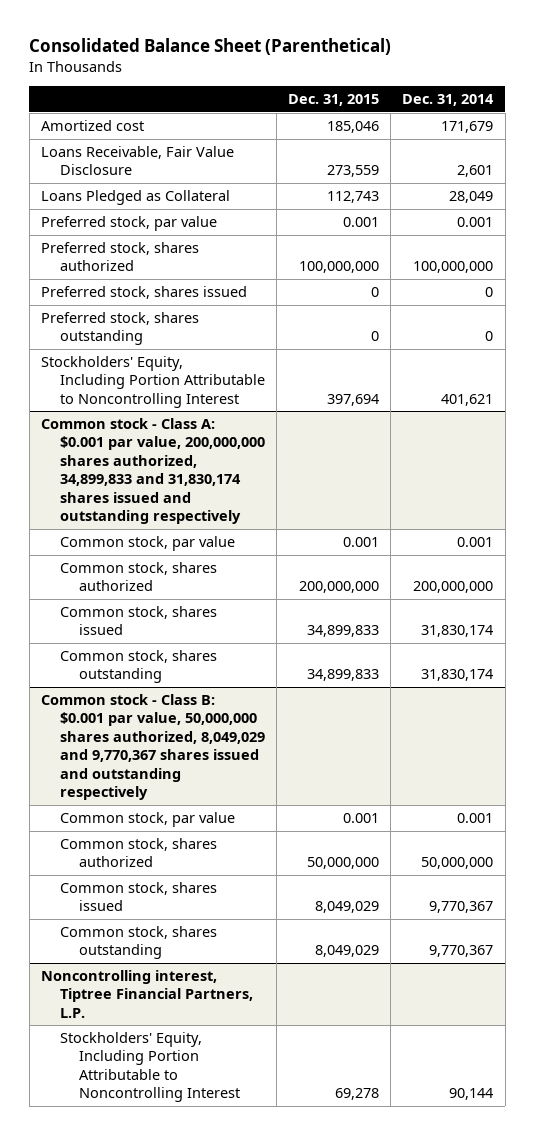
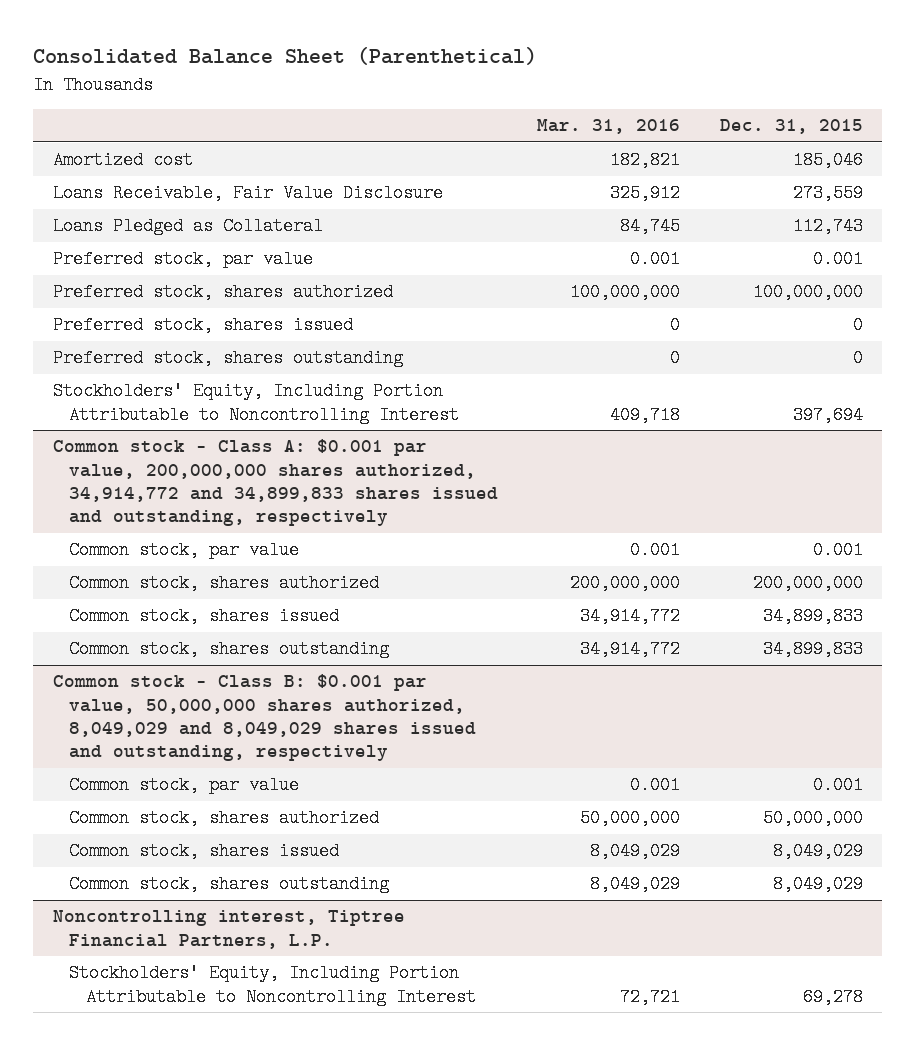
[402,94,495,107] Dec. 31, 2014 -> none
none -> [537,119,681,135] Mar. 31, 2016
[40,418,265,525] Common stock - Class A: $0.001 par value, 200,000,000 shares authorized, 34,899,833 and 31,830,174 shares issued and outstanding respectively -> [52,439,499,527] Common stock - Class A: $0.001 par value, 200,000,000 shares authorized, 34,914,772 and 34,899,833 shares issued and outstanding, respectively
[40,694,265,801] Common stock - Class B: $0.001 par value, 50,000,000 shares authorized, 8,049,029 and 9,770,367 shares issued and outstanding respectively -> [52,674,477,762] Common stock - Class B: $0.001 par value, 50,000,000 shares authorized, 8,049,029 and 8,049,029 shares issued and outstanding, respectively

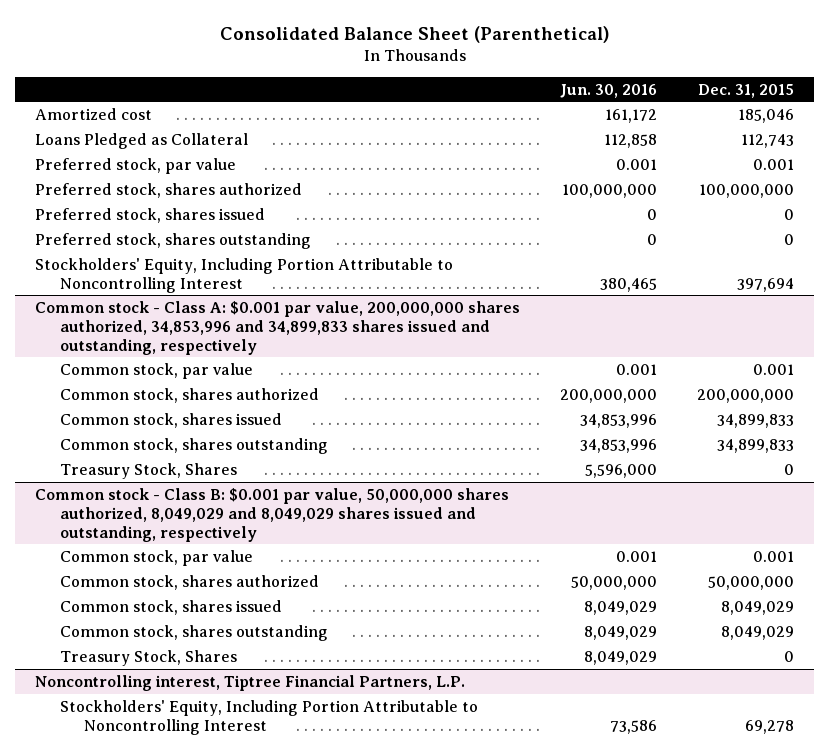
[537,119,681,135] Mar. 31, 2016 -> none
none -> [560,83,658,98] Jun. 30, 2016
[52,184,443,203] Loans Receivable, Fair Value Disclosure -> none
[52,439,499,527] Common stock - Class A: $0.001 par value, 200,000,000 shares authorized, 34,914,772 and 34,899,833 shares issued and outstanding, respectively -> [35,300,521,355] Common stock - Class A: $0.001 par value, 200,000,000 shares authorized, 34,853,996 and 34,899,833 shares issued and outstanding, respectively
none -> [59,462,237,479] Treasury Stock, Shares
none -> [59,649,237,666] Treasury Stock, Shares

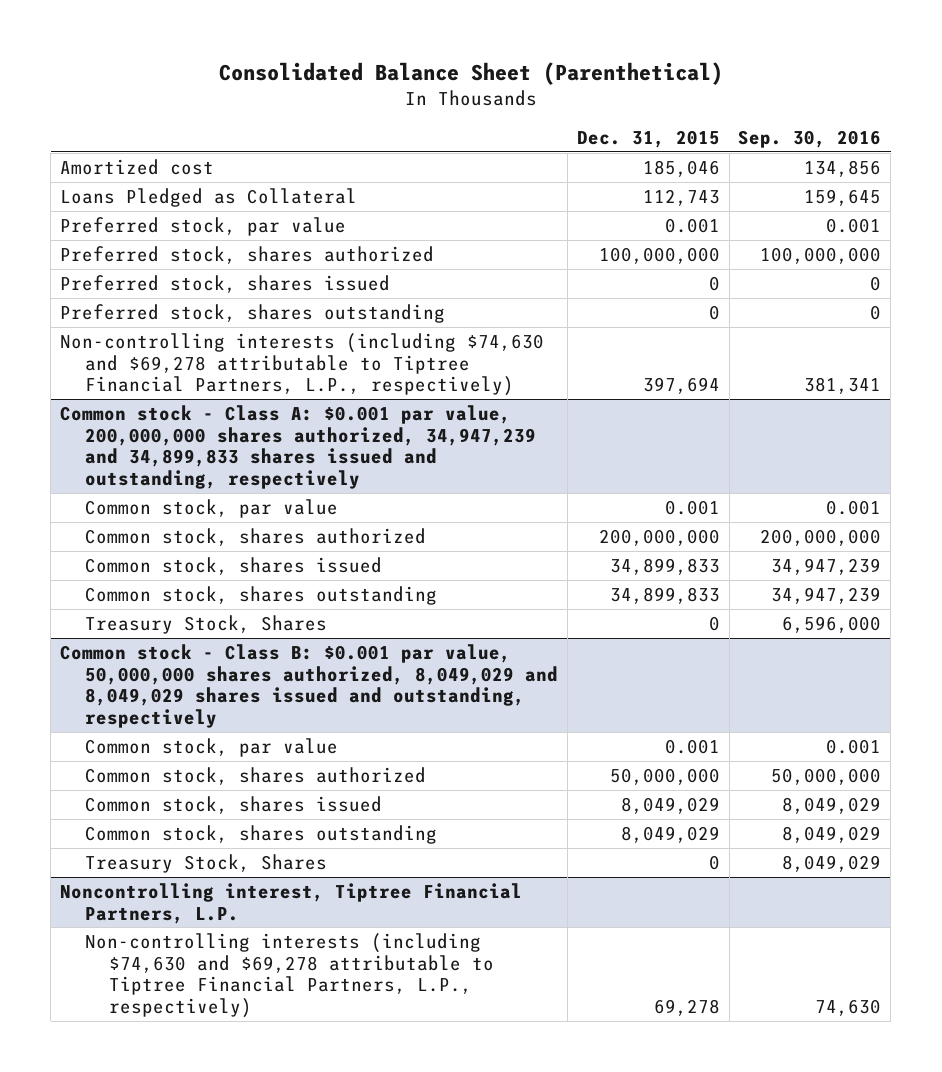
[560,83,658,98] Jun. 30, 2016 -> none
none -> [738,130,882,149] Sep. 30, 2016
[35,257,454,293] Stockholders' Equity, Including Portion Attributable to Noncontrolling Interest -> [60,332,545,397] Non-controlling interests (including $74,630 and $69,278 attributable to Tiptree Financial Partners, L.P., respectively)
[35,300,521,355] Common stock - Class A: $0.001 par value, 200,000,000 shares authorized, 34,853,996 and 34,899,833 shares issued and outstanding, respectively -> [60,404,536,489] Common stock - Class A: $0.001 par value, 200,000,000 shares authorized, 34,947,239 and 34,899,833 shares issued and outstanding, respectively
[59,699,478,735] Stockholders' Equity, Including Portion Attributable to Noncontrolling Interest -> [84,932,495,1018] Non-controlling interests (including $74,630 and $69,278 attributable to Tiptree Financial Partners, L.P., respectively)

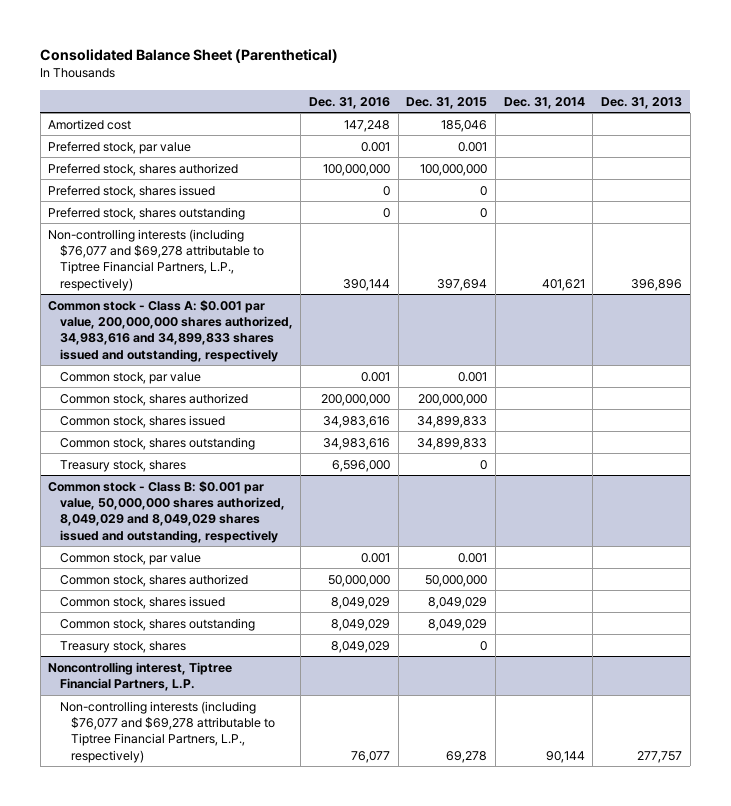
[738,130,882,149] Sep. 30, 2016 -> none
none -> [308,96,390,109] Dec. 31, 2016
none -> [503,96,585,109] Dec. 31, 2014
none -> [601,96,683,109] Dec. 31, 2013
[60,187,358,207] Loans Pledged as Collateral -> none
[60,332,545,397] Non-controlling interests (including $74,630 and $69,278 attributable to Tiptree Financial Partners, L.P., respectively) -> [48,228,264,291] Non-controlling interests (including $76,077 and $69,278 attributable to Tiptree Financial Partners, L.P., respectively)
[60,404,536,489] Common stock - Class A: $0.001 par value, 200,000,000 shares authorized, 34,947,239 and 34,899,833 shares issued and outstanding, respectively -> [48,299,293,362] Common stock - Class A: $0.001 par value, 200,000,000 shares authorized, 34,983,616 and 34,899,833 shares issued and outstanding, respectively
[84,614,327,634] Treasury Stock, Shares -> [59,459,186,472] Treasury stock, shares
[84,853,327,873] Treasury Stock, Shares -> [59,640,186,653] Treasury stock, shares
[84,932,495,1018] Non-controlling interests (including $74,630 and $69,278 attributable to Tiptree Financial Partners, L.P., respectively) -> [59,700,275,763] Non-controlling interests (including $76,077 and $69,278 attributable to Tiptree Financial Partners, L.P., respectively)

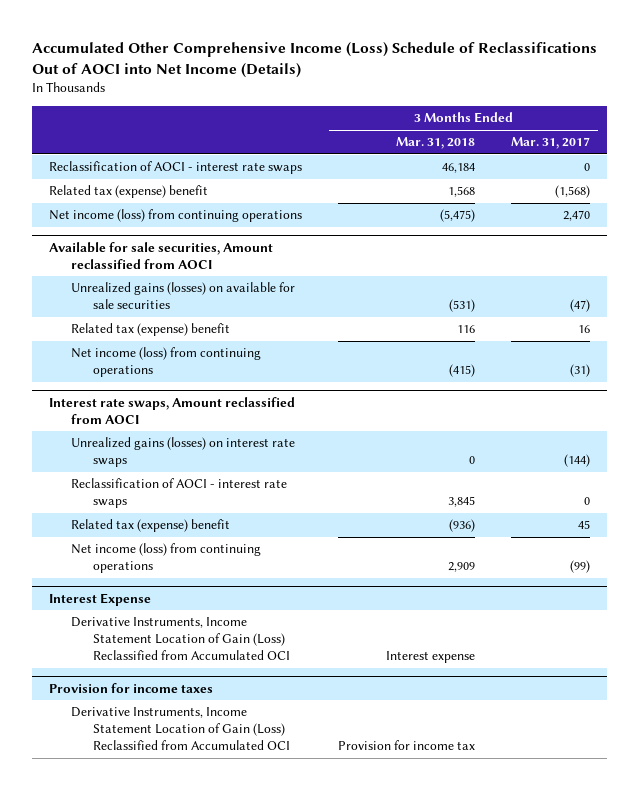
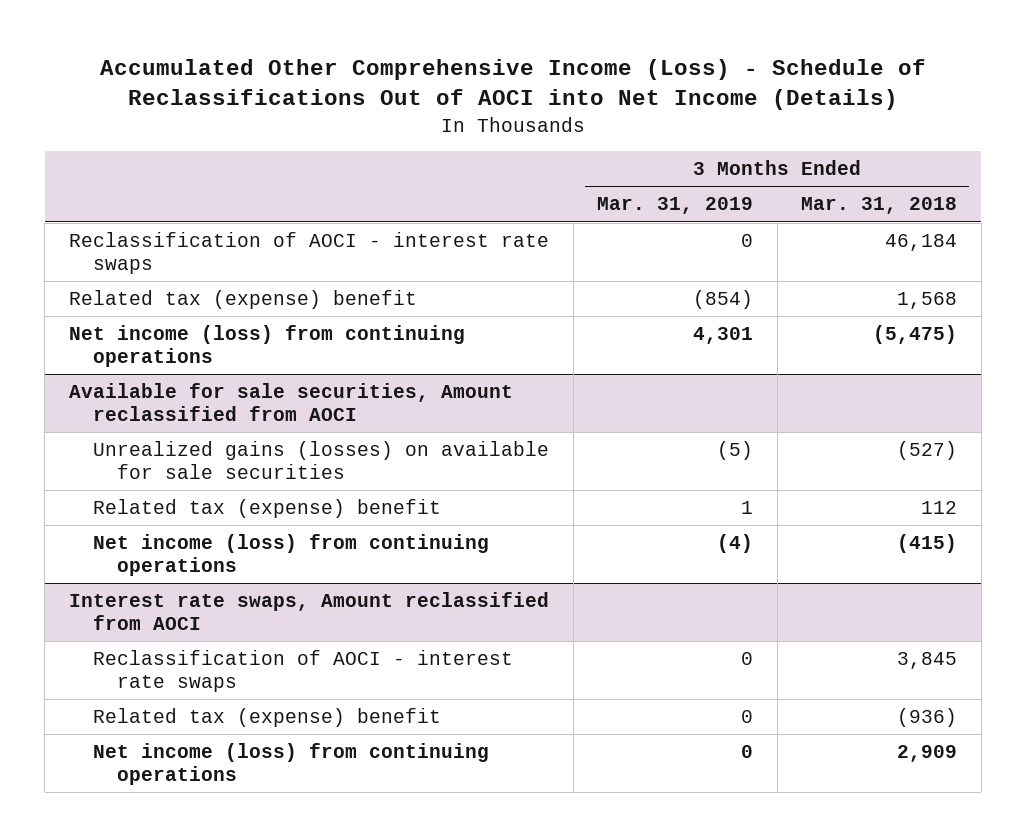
[31,41,597,79] Accumulated Other Comprehensive Income (Loss) Schedule of Reclassifications Out of AOCI into Net Income (Details) -> [100,59,927,111] Accumulated Other Comprehensive Income (Loss) - Schedule of Reclassifications Out of AOCI into Net Income (Details)
[510,137,590,150] Mar. 31, 2017 -> none
none -> [597,197,754,215] Mar. 31, 2019
[448,299,475,313] (531) -> [897,440,958,460] (527)
[456,325,475,334] 116 -> [921,500,958,514] 112
[71,437,296,468] Unrealized gains (losses) on interest rate swaps -> none
[49,592,152,606] Interest Expense -> none
[71,617,290,661] Derivative Instruments, Income Statement Location of Gain (Loss) Reclassified from Accumulated OCI -> none
[49,682,214,693] Provision for income taxes -> none
[71,707,290,751] Derivative Instruments, Income Statement Location of Gain (Loss) Reclassified from Accumulated OCI -> none

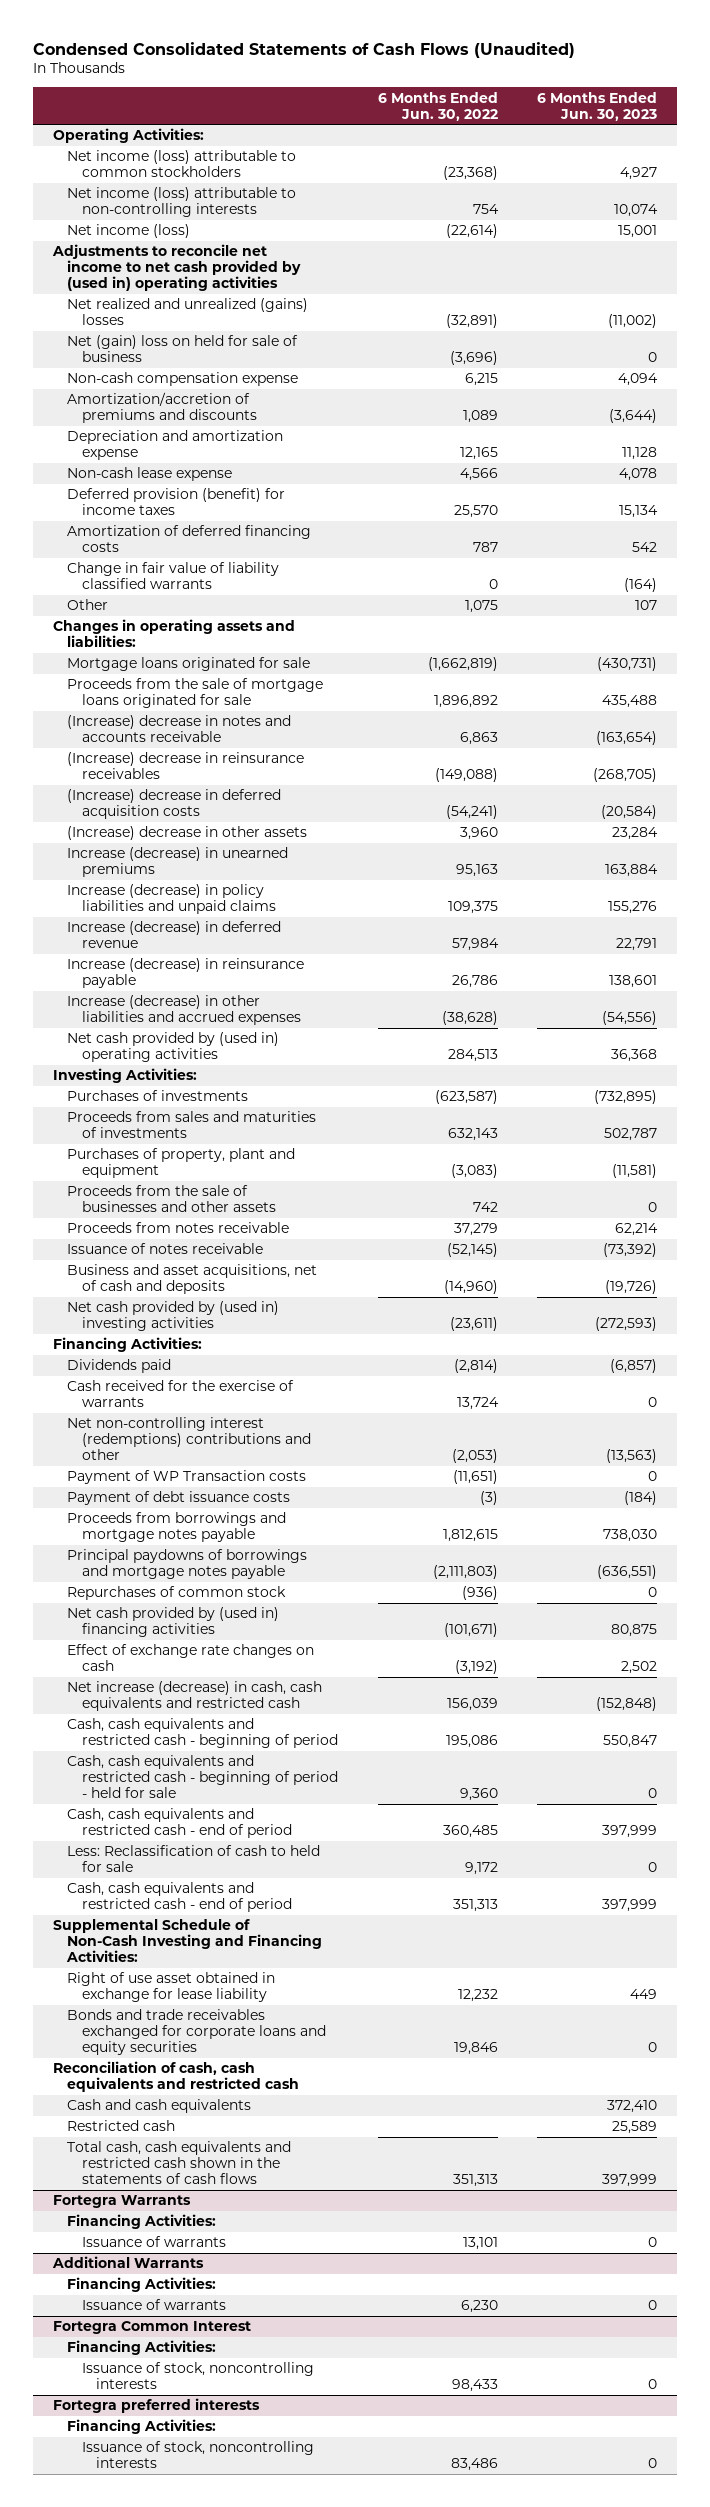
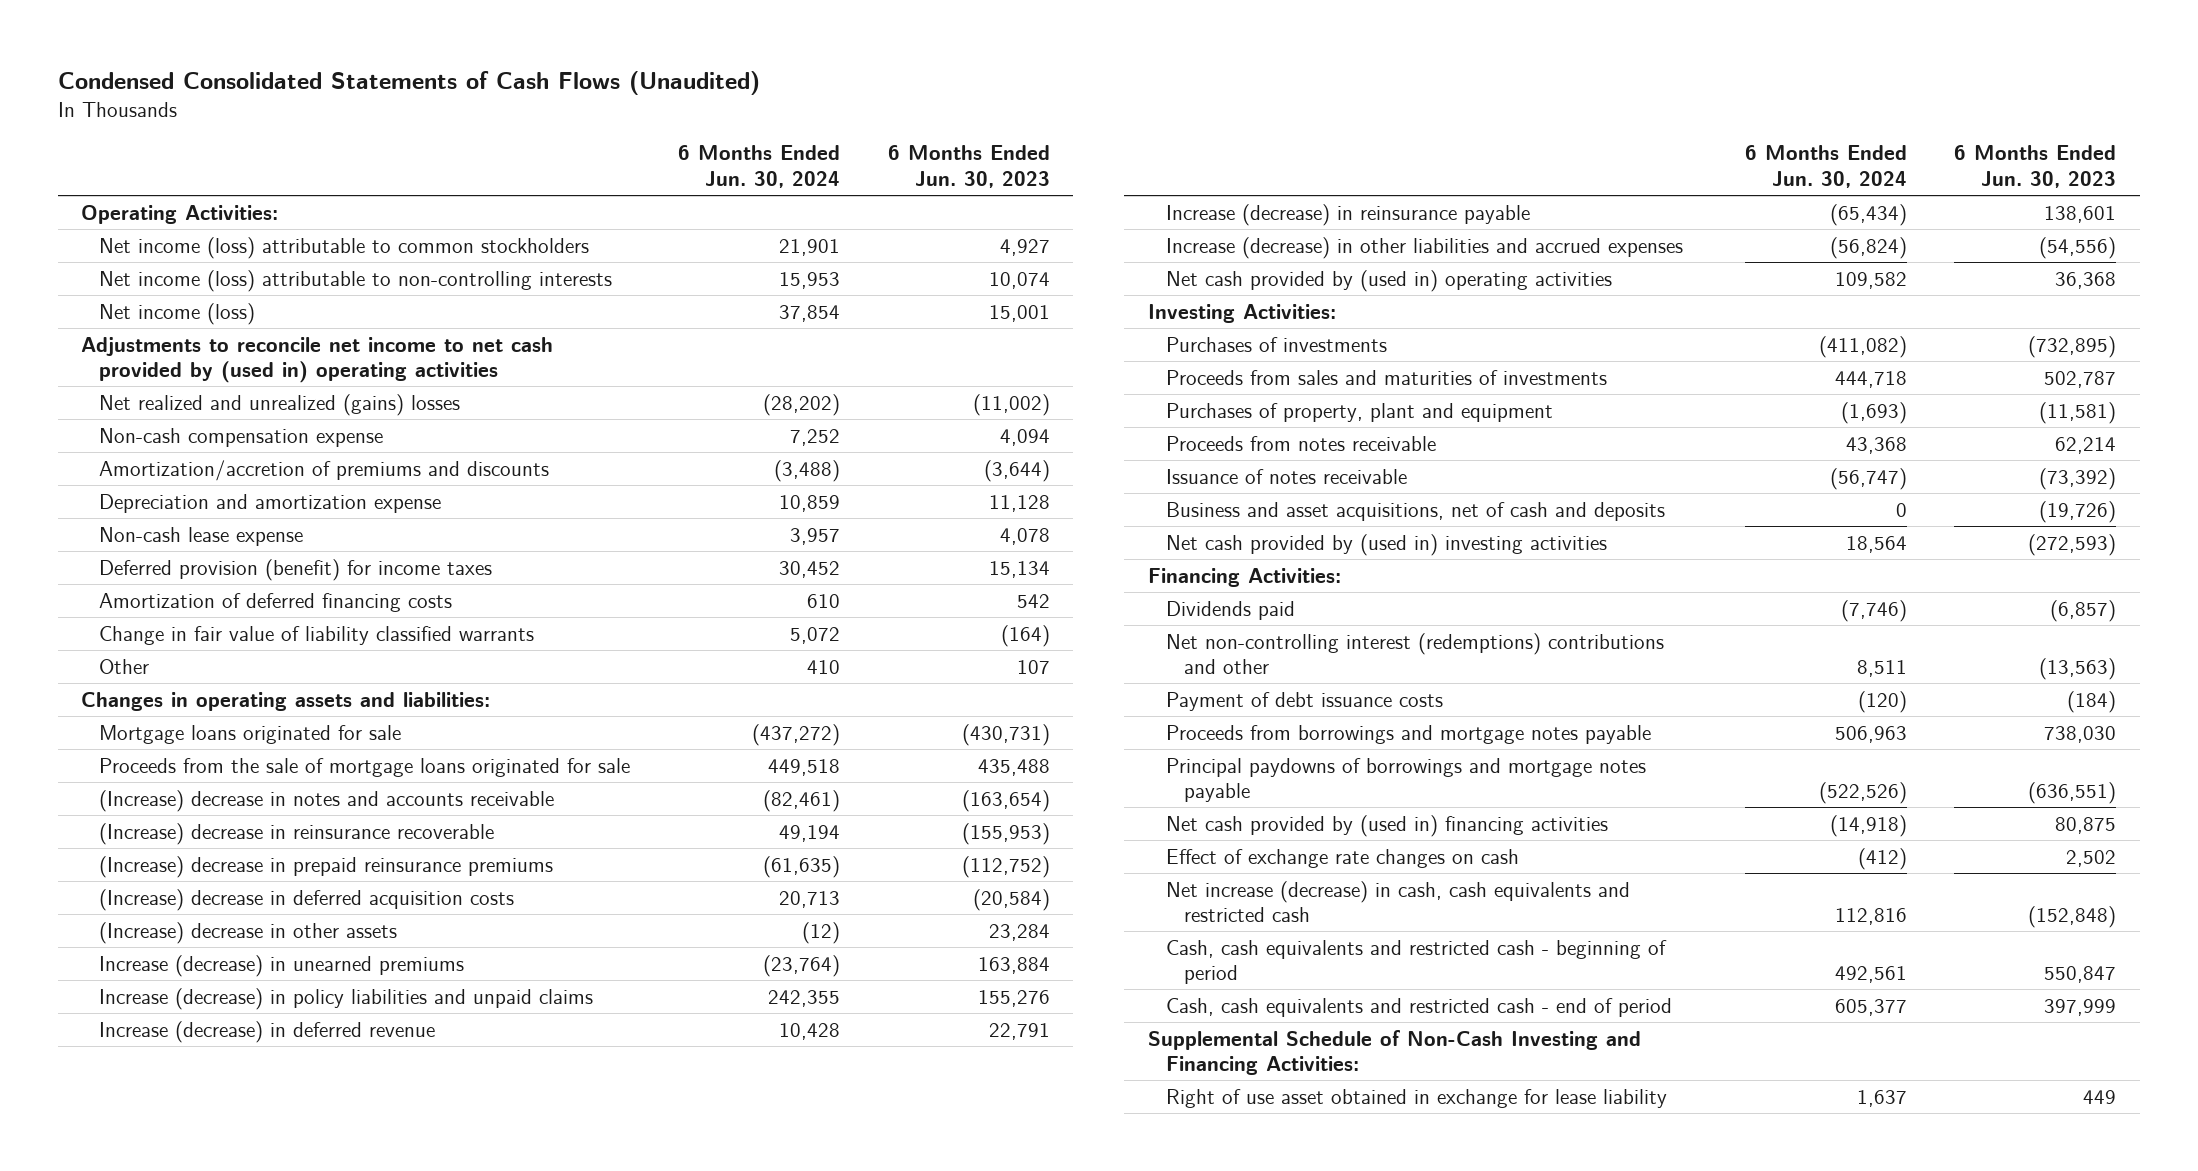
[377,91,498,121] 6 Months Ended Jun. 30, 2022 -> none
none -> [677,145,840,188] 6 Months Ended Jun. 30, 2024
[67,335,299,363] Net (gain) loss on held for sale of business -> none
[67,752,305,780] (Increase) decrease in reinsurance receivables -> [99,822,495,845] (Increase) decrease in reinsurance recoverable
[593,768,658,783] (268,705) -> [961,822,1050,845] (155,953)
none -> [99,855,554,878] (Increase) decrease in prepaid reinsurance premiums
[67,1185,276,1213] Proceeds from the sale of businesses and other assets -> none
[67,1380,295,1408] Cash received for the exercise of warrants -> none
[67,1470,307,1485] Payment of WP Transaction costs -> none
[67,1586,287,1601] Repurchases of common stock -> none
[67,1755,338,1799] Cash, cash equivalents and restricted cash - beginning of period - held for sale -> none
[67,1845,321,1873] Less: Reclassification of cash to held for sale -> none
[67,1882,292,1913] Cash, cash equivalents and restricted cash - end of period -> none
[67,2009,326,2056] Bonds and trade receivables exchanged for corporate loans and equity securities -> none
[52,2061,300,2093] Reconciliation of cash, cash equivalents and restricted cash -> none
[67,2099,252,2114] Cash and cash equivalents -> none
[67,2120,176,2132] Restricted cash -> none
[67,2141,292,2185] Total cash, cash equivalents and restricted cash shown in the statements of cash flows -> none
[52,2195,191,2209] Fortegra Warrants -> none
[67,2214,217,2230] Financing Activities: -> none
[81,2236,226,2248] Issuance of warrants -> none
[51,2256,204,2269] Additional Warrants -> none
[67,2277,217,2293] Financing Activities: -> none
[81,2299,226,2311] Issuance of warrants -> none
[52,2321,251,2335] Fortegra Common Interest -> none
[67,2340,217,2356] Financing Activities: -> none
[81,2362,314,2390] Issuance of stock, noncontrolling interests -> none
[52,2398,260,2414] Fortegra preferred interests -> none
[67,2419,217,2435] Financing Activities: -> none
[81,2441,314,2469] Issuance of stock, noncontrolling interests -> none

